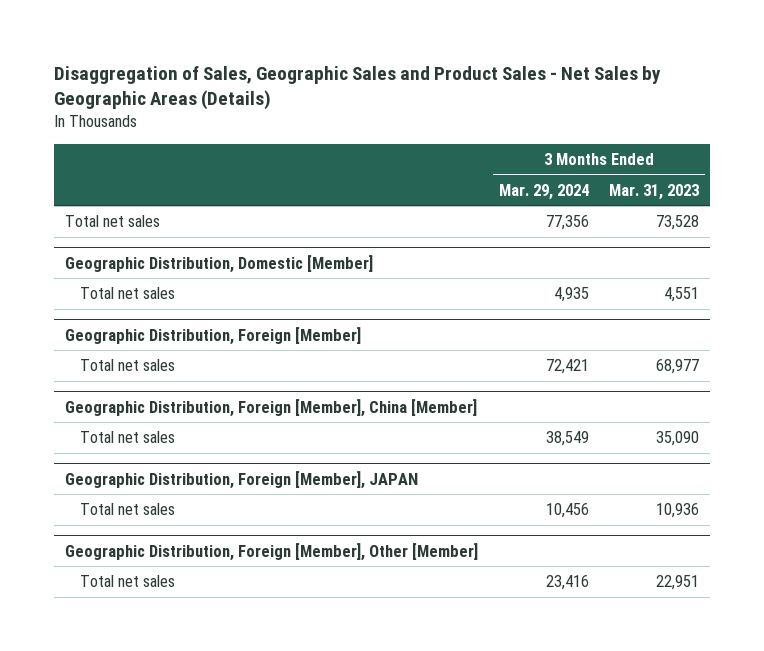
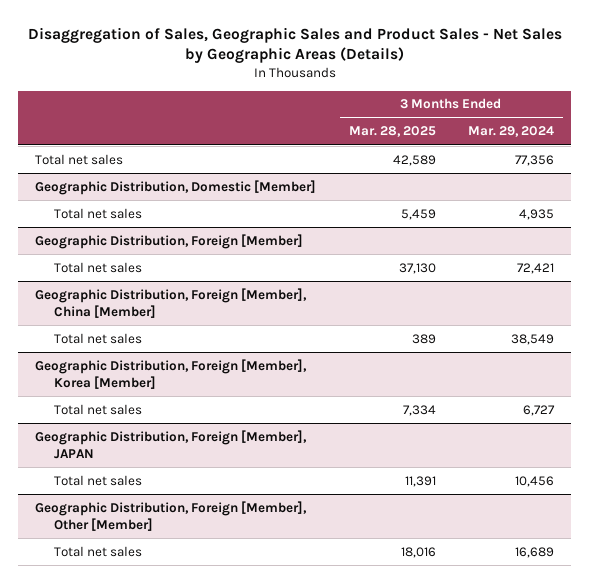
[609,183,700,200] Mar. 31, 2023 -> none
none -> [348,126,436,138] Mar. 28, 2025
none -> [34,358,307,389] Geographic Distribution, Foreign [Member], Korea [Member]
none -> [53,403,142,415] Total net sales
[545,575,589,591] 23,416 -> [515,546,555,558] 16,689

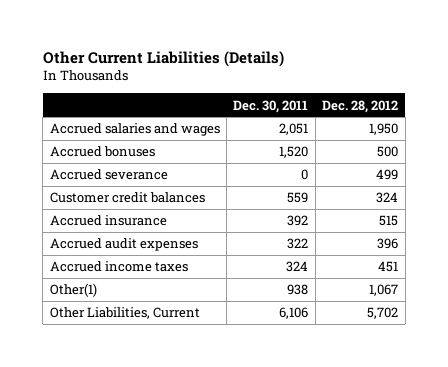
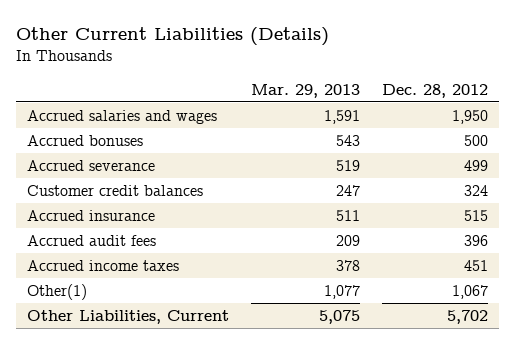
[233,99,309,113] Dec. 30, 2011 -> none
none -> [251,83,361,98] Mar. 29, 2013
[49,238,198,252] Accrued audit expenses -> [27,234,157,246] Accrued audit fees

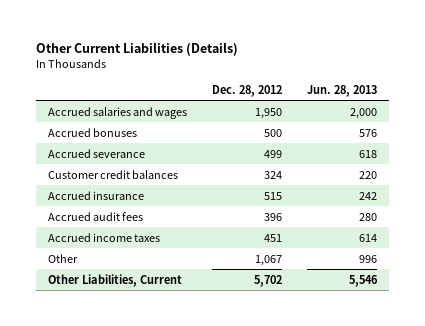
[251,83,361,98] Mar. 29, 2013 -> none
none -> [306,84,377,97] Jun. 28, 2013
[27,283,88,300] Other(1) -> [48,253,79,263] Other

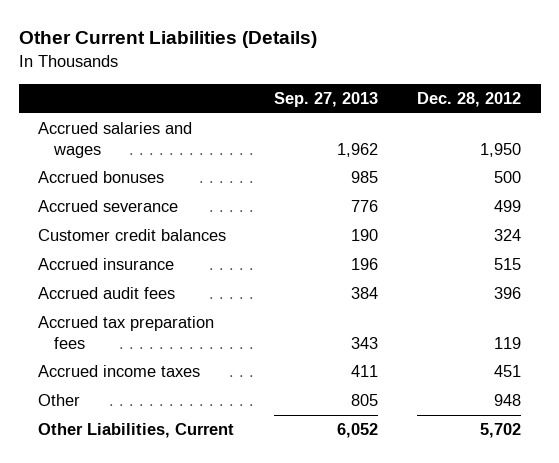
[306,84,377,97] Jun. 28, 2013 -> none
none -> [273,91,378,107] Sep. 27, 2013
none -> [38,316,215,349] Accrued tax preparation fees
[255,254,283,266] 1,067 -> [493,394,521,407] 948

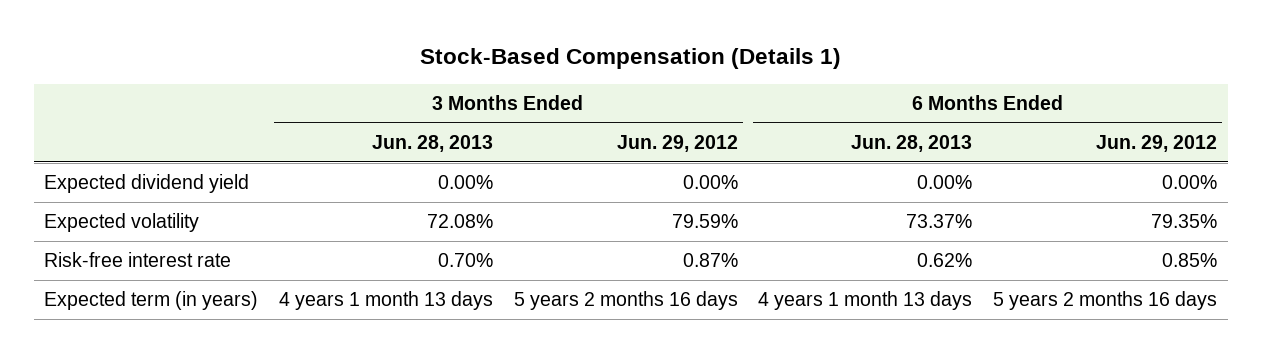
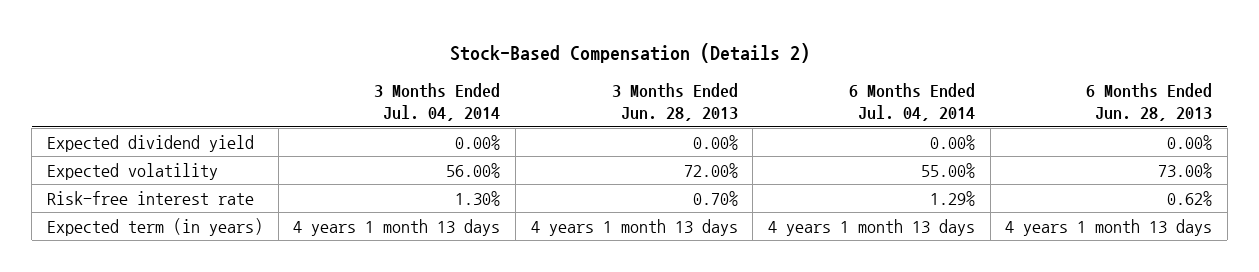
[419,48,841,70] Stock-Based Compensation (Details 1) -> [449,42,810,63] Stock-Based Compensation (Details 2)
[616,135,738,153] Jun. 29, 2012 -> none
[1096,135,1218,153] Jun. 29, 2012 -> none
none -> [374,82,501,122] 3 Months Ended Jul. 04, 2014
none -> [848,82,975,122] 6 Months Ended Jul. 04, 2014
[426,214,493,229] 72.08% -> [683,162,738,178] 72.00%
[906,214,973,229] 73.37% -> [1158,162,1213,178] 73.00%

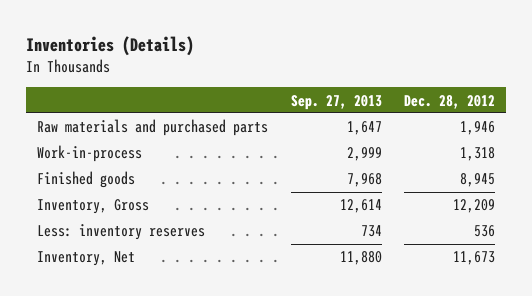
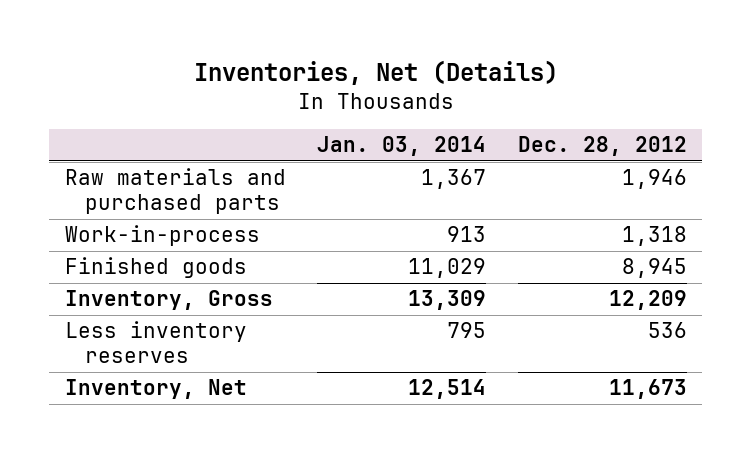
[26,35,195,56] Inventories (Details) -> [193,59,558,85] Inventories, Net (Details)
[290,94,382,110] Sep. 27, 2013 -> none
none -> [317,136,487,157] Jan. 03, 2014
[37,224,206,241] Less: inventory reserves -> [64,321,247,364] Less inventory reserves

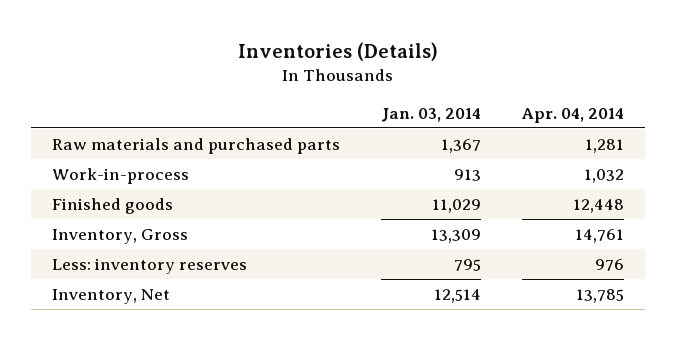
[193,59,558,85] Inventories, Net (Details) -> [238,41,439,61] Inventories (Details)
[517,136,687,157] Dec. 28, 2012 -> none
none -> [521,107,625,123] Apr. 04, 2014
[64,321,247,364] Less inventory reserves -> [51,257,247,274] Less: inventory reserves

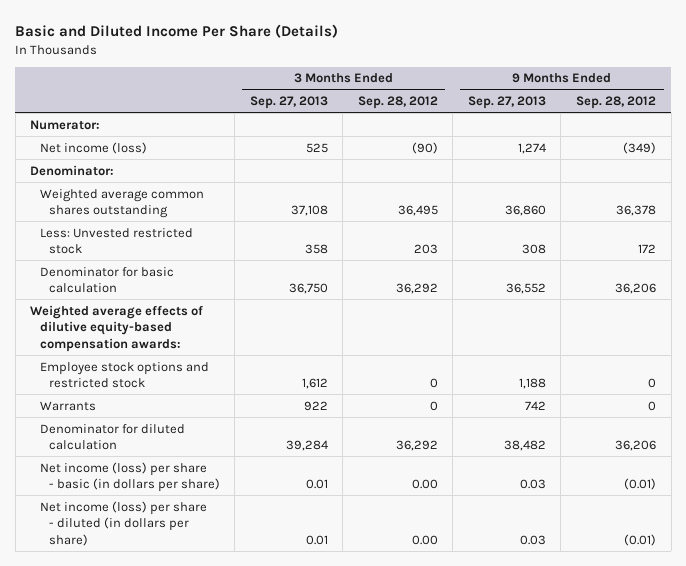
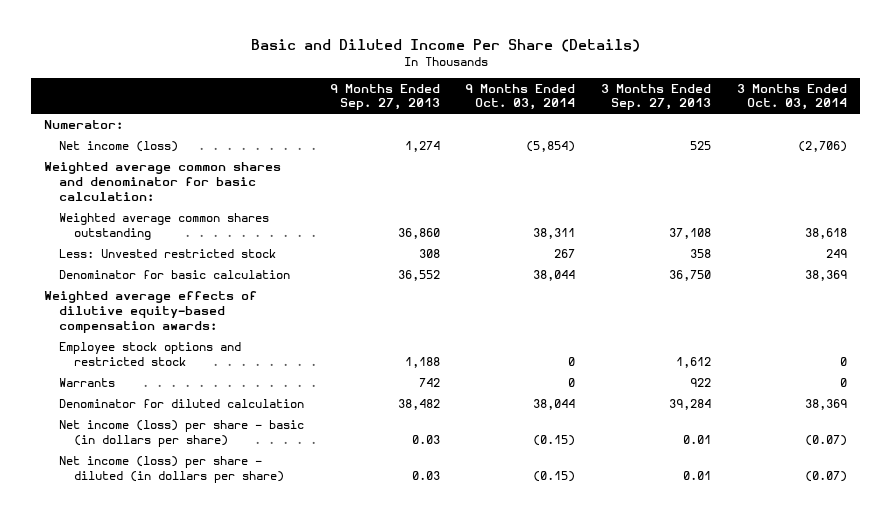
[357,96,438,110] Sep. 28, 2012 -> none
[576,96,657,110] Sep. 28, 2012 -> none
none -> [465,83,576,111] 9 Months Ended Oct. 03, 2014
none -> [737,83,848,111] 3 Months Ended Oct. 03, 2014
[30,164,115,176] Denominator: -> [44,162,282,201] Weighted average common shares and denominator for basic calculation:

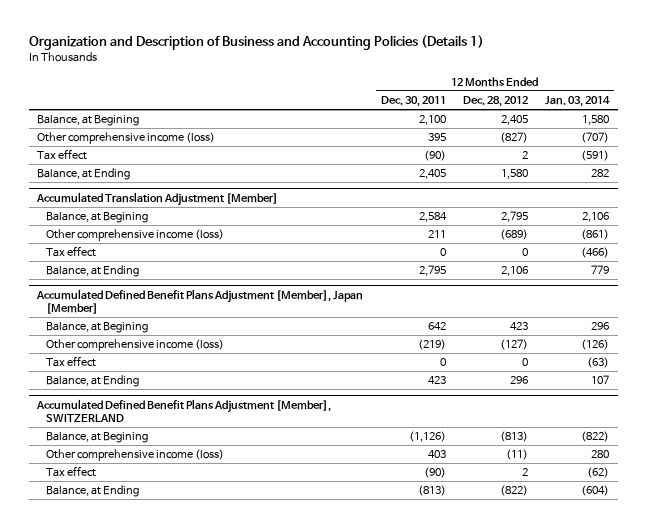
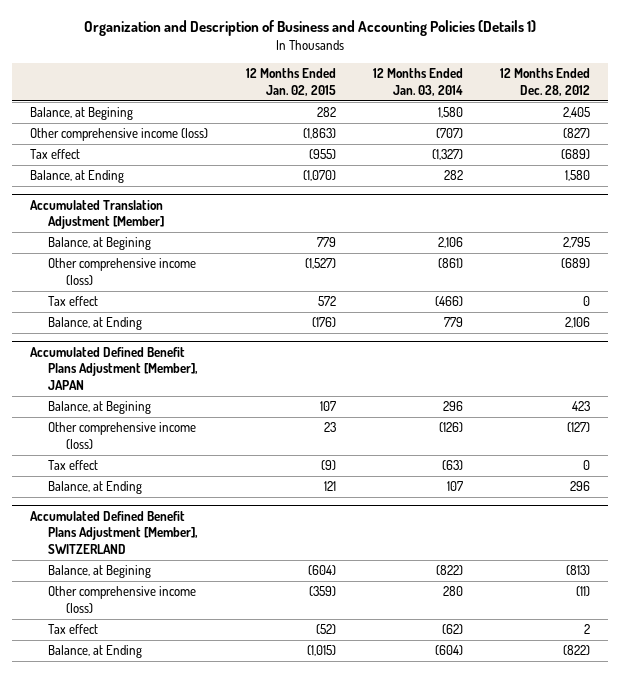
[380,96,446,108] Dec. 30, 2011 -> none
none -> [245,68,336,97] 12 Months Ended Jan. 02, 2015
[522,151,529,160] 2 -> [560,149,590,160] (689)
[581,150,610,162] (591) -> [431,149,463,161] (1,327)
[36,288,364,315] Accumulated Defined Benefit Plans Adjustment [Member], Japan [Member] -> [30,346,199,390] Accumulated Defined Benefit Plans Adjustment [Member], JAPAN

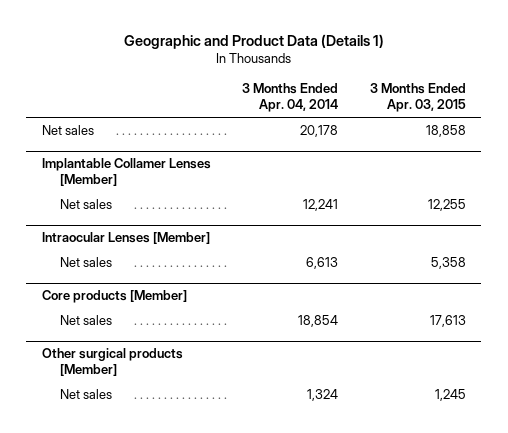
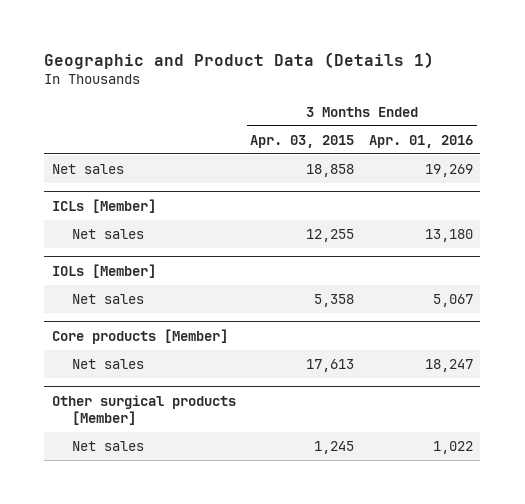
[242,83,339,113] 3 Months Ended Apr. 04, 2014 -> none
none -> [369,134,474,148] Apr. 01, 2016
[41,158,211,187] Implantable Collamer Lenses [Member] -> [51,198,156,213] ICLs [Member]
[41,232,210,245] Intraocular Lenses [Member] -> [51,263,156,278] IOLs [Member]

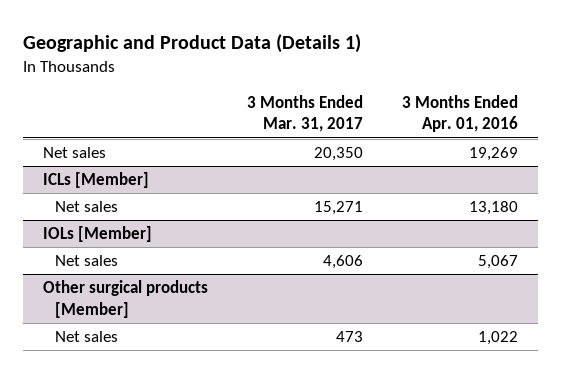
[250,134,355,148] Apr. 03, 2015 -> none
none -> [247,94,364,133] 3 Months Ended Mar. 31, 2017
[51,328,228,344] Core products [Member] -> none
[72,358,145,369] Net sales -> none

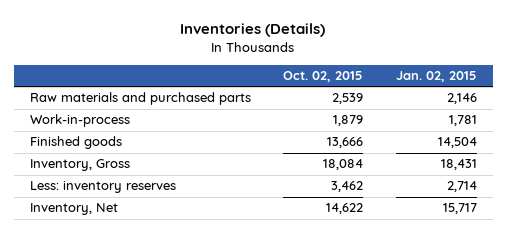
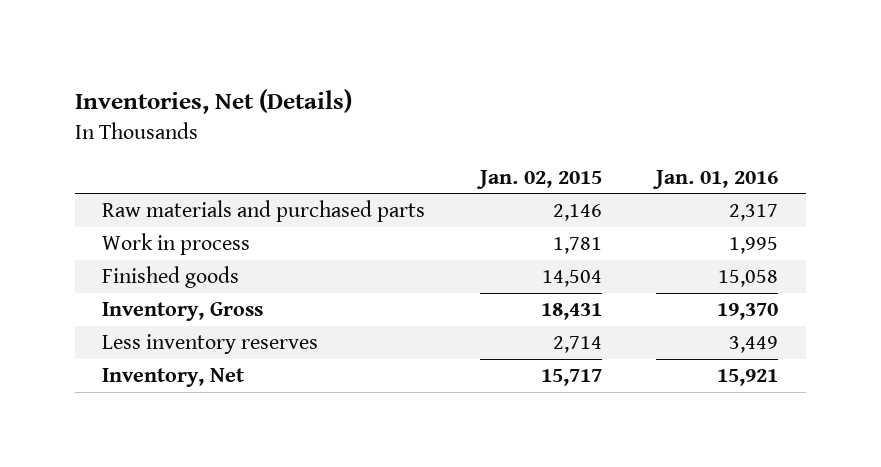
[180,23,326,38] Inventories (Details) -> [75,89,353,115] Inventories, Net (Details)
[283,71,364,83] Oct. 02, 2015 -> none
none -> [652,169,779,189] Jan. 01, 2016
[30,114,131,128] Work-in-process -> [102,233,251,256] Work in process
[30,181,177,194] Less: inventory reserves -> [102,334,319,355] Less inventory reserves

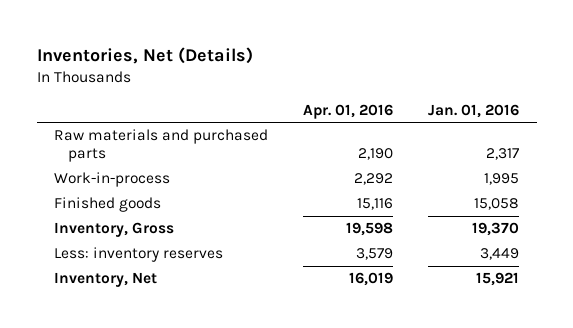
[475,169,602,189] Jan. 02, 2015 -> none
none -> [303,103,394,119] Apr. 01, 2016
[102,233,251,256] Work in process -> [54,172,171,188] Work-in-process
[102,334,319,355] Less inventory reserves -> [54,247,224,263] Less: inventory reserves

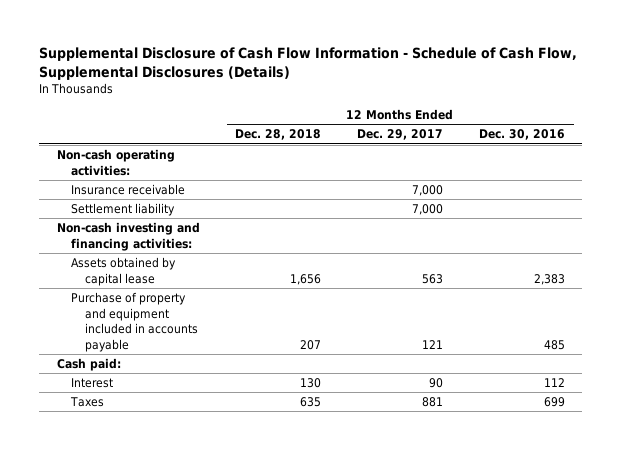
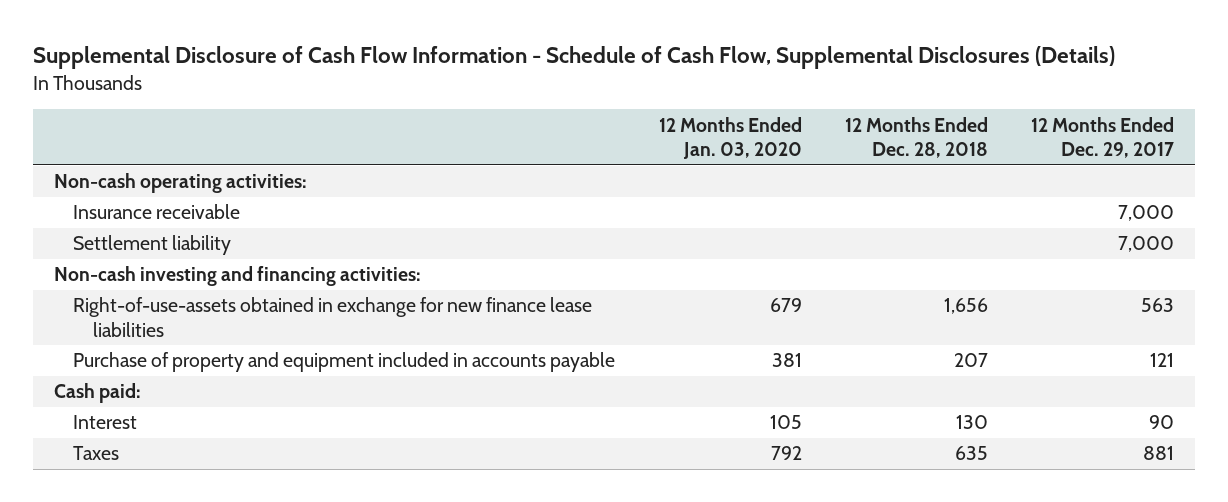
[478,129,565,141] Dec. 30, 2016 -> none
none -> [658,116,802,160] 12 Months Ended Jan. 03, 2020
[71,257,177,286] Assets obtained by capital lease -> [73,297,593,337] Right-of-use-assets obtained in exchange for new finance lease liabilities

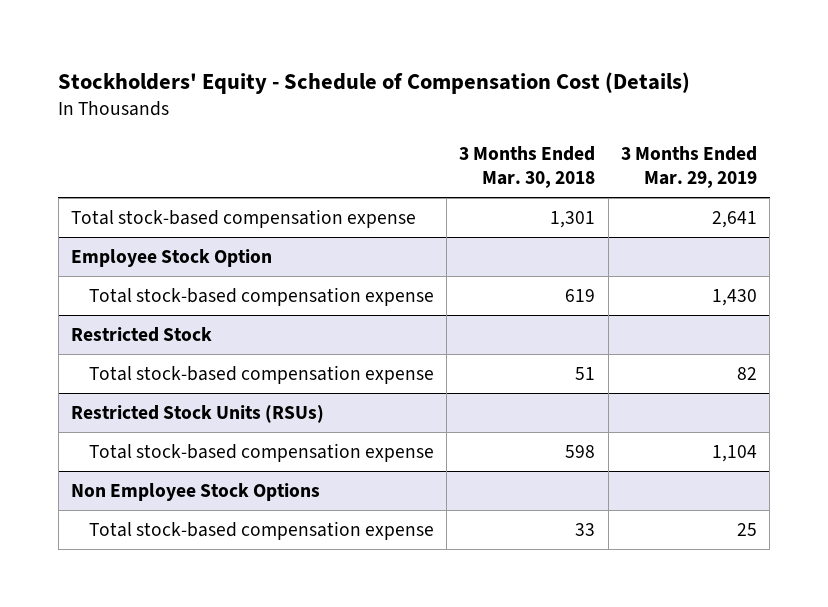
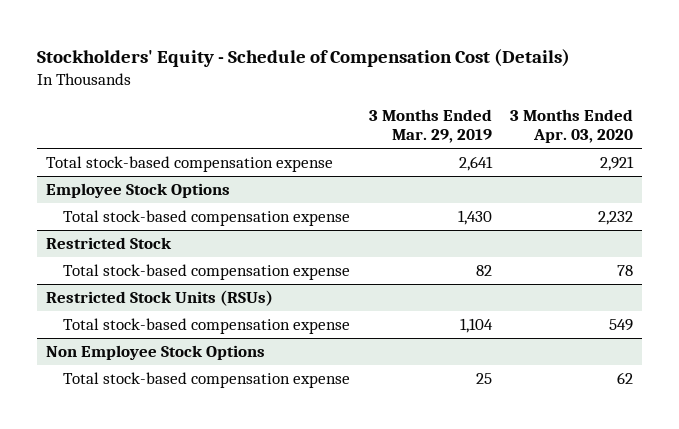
[459,146,596,189] 3 Months Ended Mar. 30, 2018 -> none
none -> [510,109,634,144] 3 Months Ended Apr. 03, 2020
[71,249,273,268] Employee Stock Option -> [45,183,230,199] Employee Stock Options

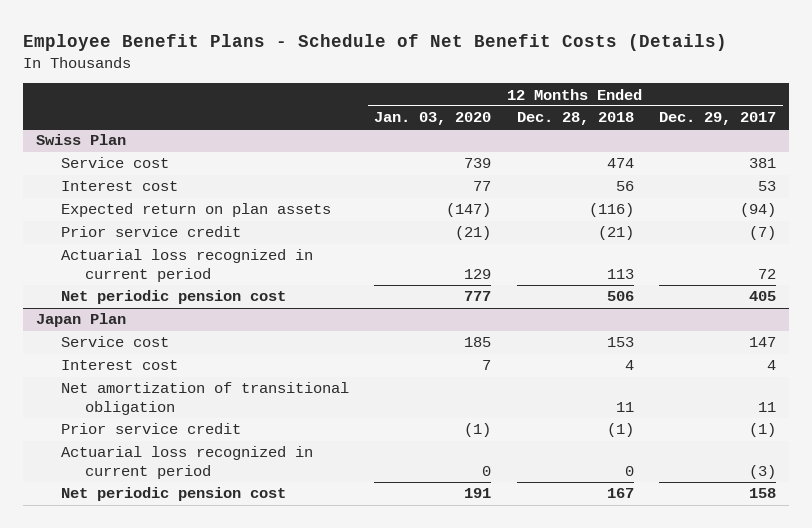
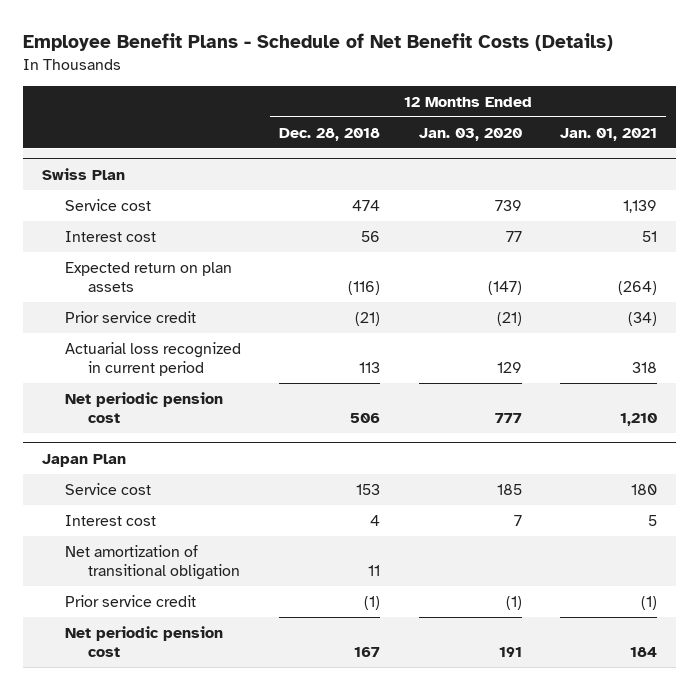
[659,112,777,126] Dec. 29, 2017 -> none
none -> [559,127,657,141] Jan. 01, 2021
[60,446,313,480] Actuarial loss recognized in current period -> none

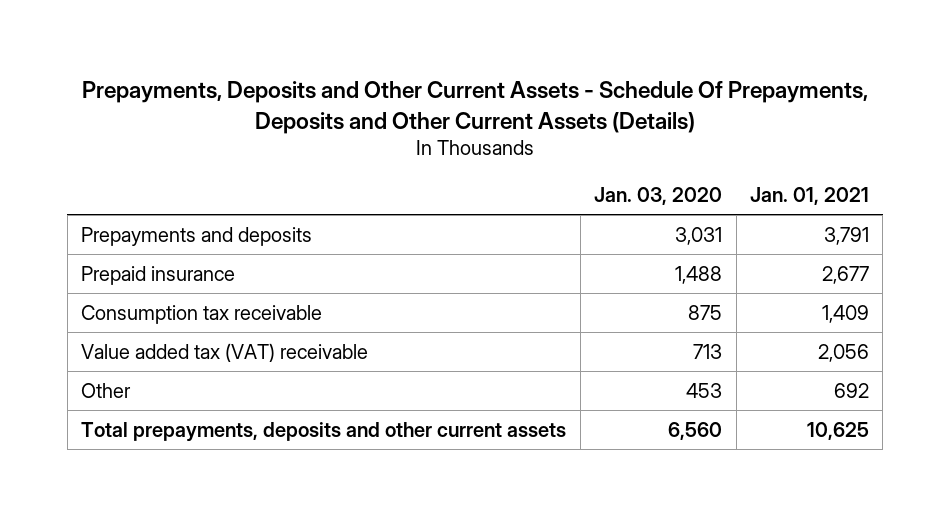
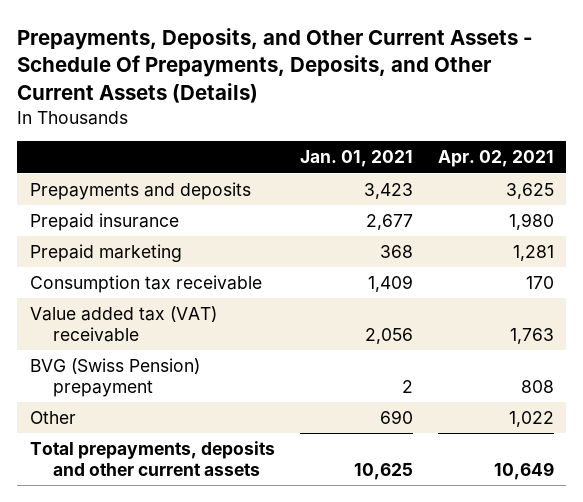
[82,80,869,134] Prepayments, Deposits and Other Current Assets - Schedule Of Prepayments, Deposits and Other Current Assets (Details) -> [17,27,534,103] Prepayments, Deposits, and Other Current Assets - Schedule Of Prepayments, Deposits, and Other Current Assets (Details)
[594,186,723,205] Jan. 03, 2020 -> none
none -> [437,150,554,168] Apr. 02, 2021
[823,226,869,245] 3,791 -> [363,183,413,200] 3,423
none -> [29,244,182,263] Prepaid marketing
none -> [29,358,200,398] BVG (Swiss Pension) prepayment
[833,382,869,398] 692 -> [379,410,413,425] 690

